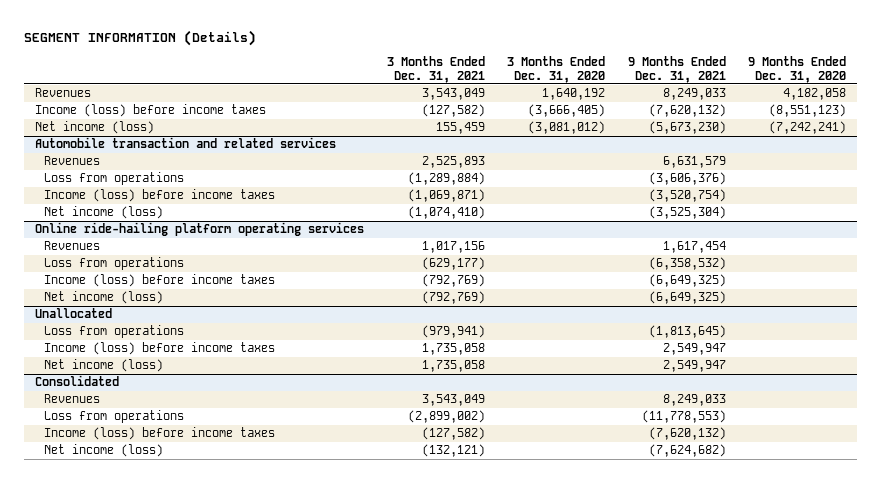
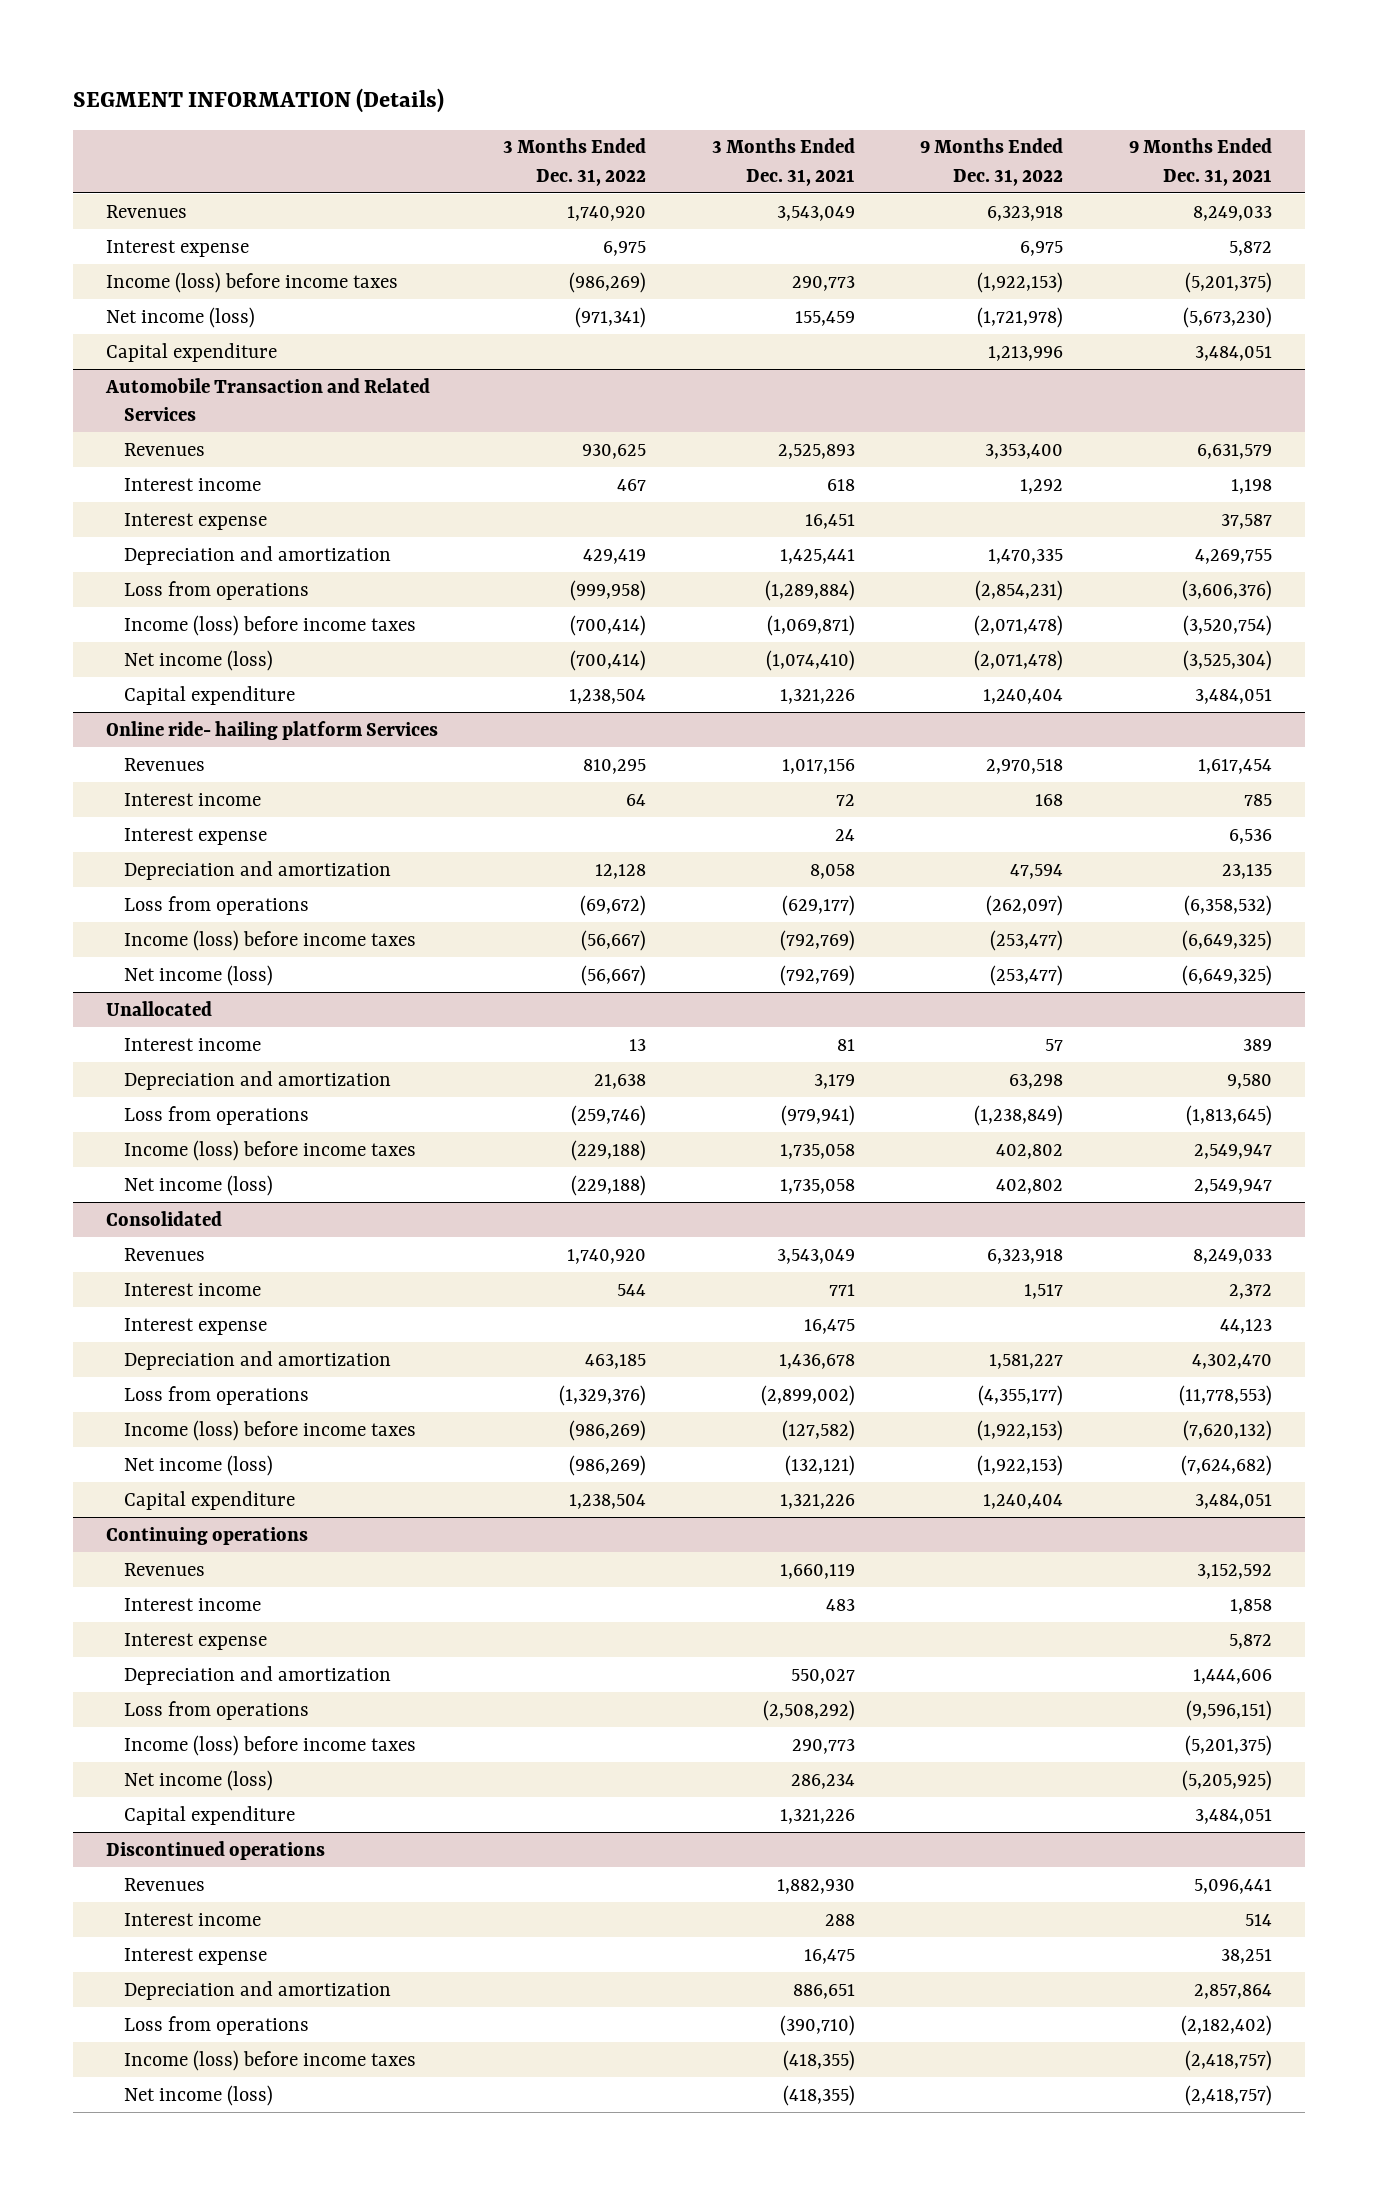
[507,55,606,83] 3 Months Ended Dec. 31, 2020 -> none
[748,55,847,83] 9 Months Ended Dec. 31, 2020 -> none
none -> [503,138,647,186] 3 Months Ended Dec. 31, 2022
none -> [920,138,1064,186] 9 Months Ended Dec. 31, 2022
none -> [105,239,249,257] Interest expense
[421,104,485,118] (127,582) -> [791,275,855,291] 290,773
[648,104,726,118] (7,620,132) -> [1185,271,1273,293] (5,201,375)
none -> [105,342,277,362] Capital expenditure
[35,137,337,149] Automobile transaction and related services -> [104,377,430,422] Automobile Transaction and Related Services
none -> [124,477,262,491] Interest income
none -> [124,512,268,530] Interest expense
none -> [124,545,392,565] Depreciation and amortization
none -> [124,685,296,705] Capital expenditure
[35,222,365,237] Online ride-hailing platform operating services -> [105,720,438,740] Online ride- hailing platform Services
none -> [124,792,262,806] Interest income
none -> [124,827,268,845] Interest expense
none -> [124,860,392,880] Depreciation and amortization
none -> [124,1037,262,1051] Interest income
none -> [124,1070,392,1090] Depreciation and amortization
none -> [124,1282,262,1296] Interest income
none -> [124,1317,268,1335] Interest expense
none -> [124,1350,392,1370] Depreciation and amortization
none -> [124,1490,296,1510] Capital expenditure
none -> [105,1526,308,1545] Continuing operations
none -> [124,1562,206,1576] Revenues
none -> [124,1597,262,1611] Interest income
none -> [124,1632,268,1650] Interest expense
none -> [124,1665,392,1685] Depreciation and amortization
none -> [124,1700,310,1720] Loss from operations
none -> [124,1734,417,1756] Income (loss) before income taxes
none -> [124,1769,274,1791] Net income (loss)
none -> [124,1805,296,1825] Capital expenditure
none -> [105,1840,325,1860] Discontinued operations
none -> [124,1877,206,1891] Revenues
none -> [124,1912,262,1926] Interest income
none -> [124,1947,268,1965] Interest expense
none -> [124,1980,392,2000] Depreciation and amortization
none -> [124,2015,310,2035] Loss from operations
none -> [124,2049,417,2071] Income (loss) before income taxes
none -> [124,2084,274,2106] Net income (loss)

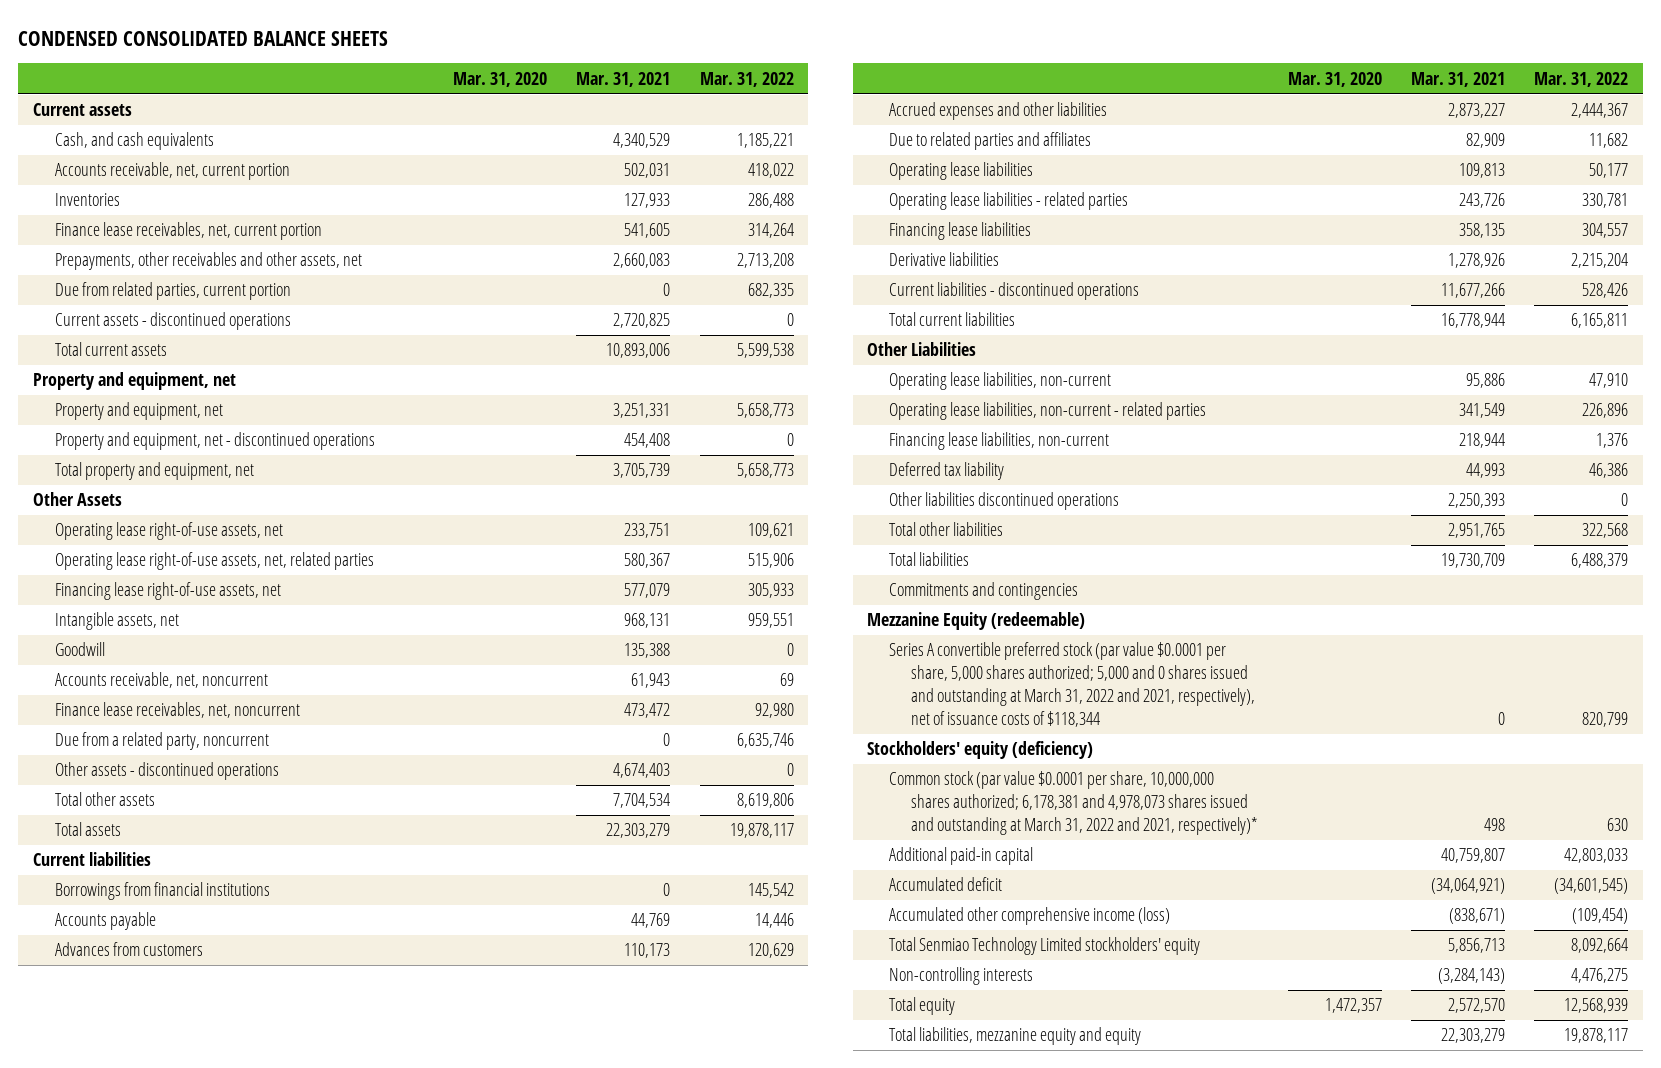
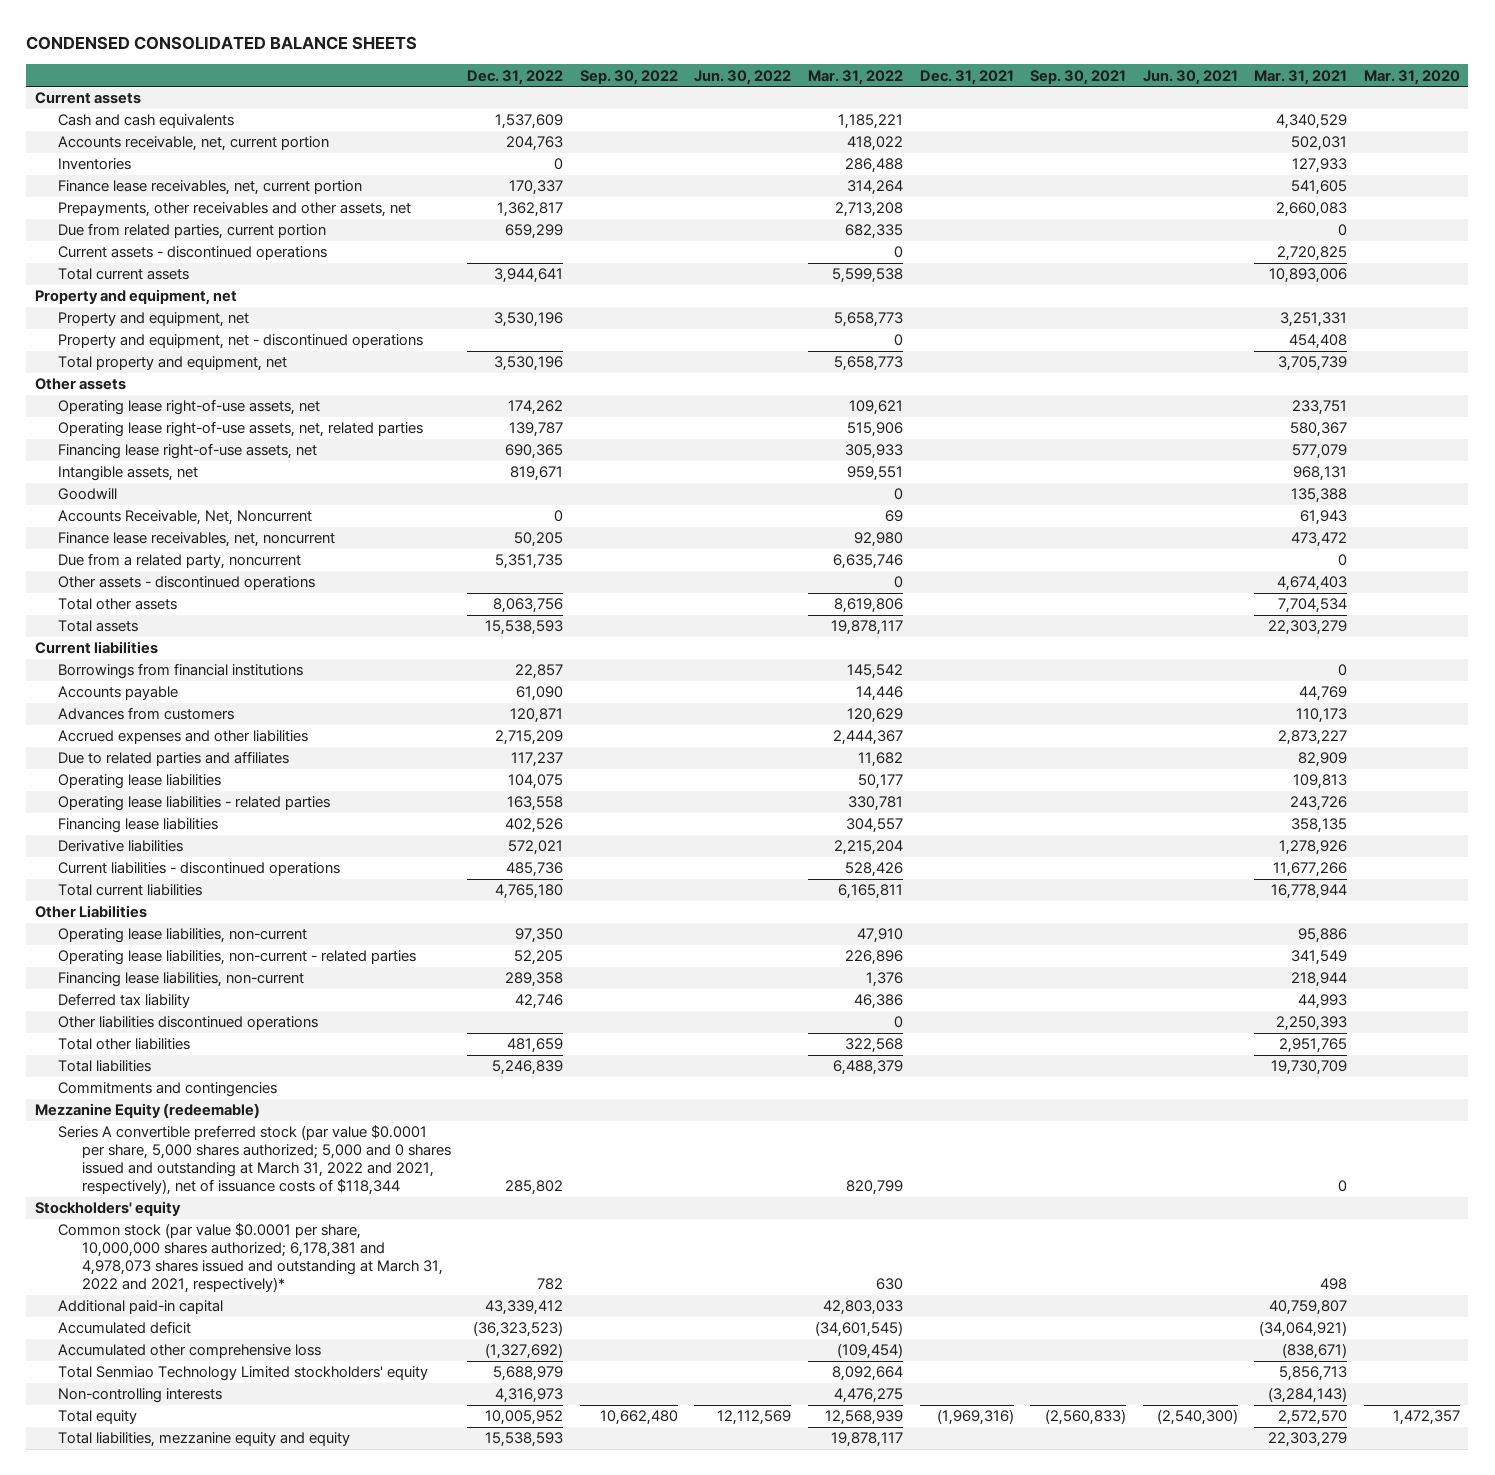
none -> [467,69,564,85] Dec. 31, 2022
none -> [579,69,678,85] Sep. 30, 2022
none -> [694,69,792,85] Jun. 30, 2022
none -> [919,69,1014,85] Dec. 31, 2021
none -> [1030,69,1127,85] Sep. 30, 2021
none -> [1142,69,1238,85] Jun. 30, 2021
[54,132,214,151] Cash, and cash equivalents -> [58,114,235,129] Cash and cash equivalents
[32,492,122,507] Other Assets -> [34,378,126,391] Other assets
[54,672,268,689] Accounts receivable, net, noncurrent -> [58,510,313,526] Accounts Receivable, Net, Noncurrent
[867,741,1094,760] Stockholders' equity (deficiency) -> [34,1201,181,1217] Stockholders' equity
[889,907,1171,926] Accumulated other comprehensive income (loss) -> [58,1344,322,1359] Accumulated other comprehensive loss

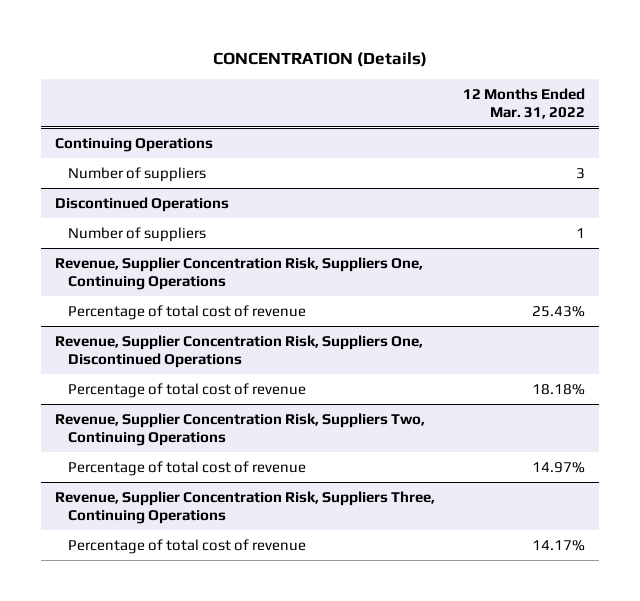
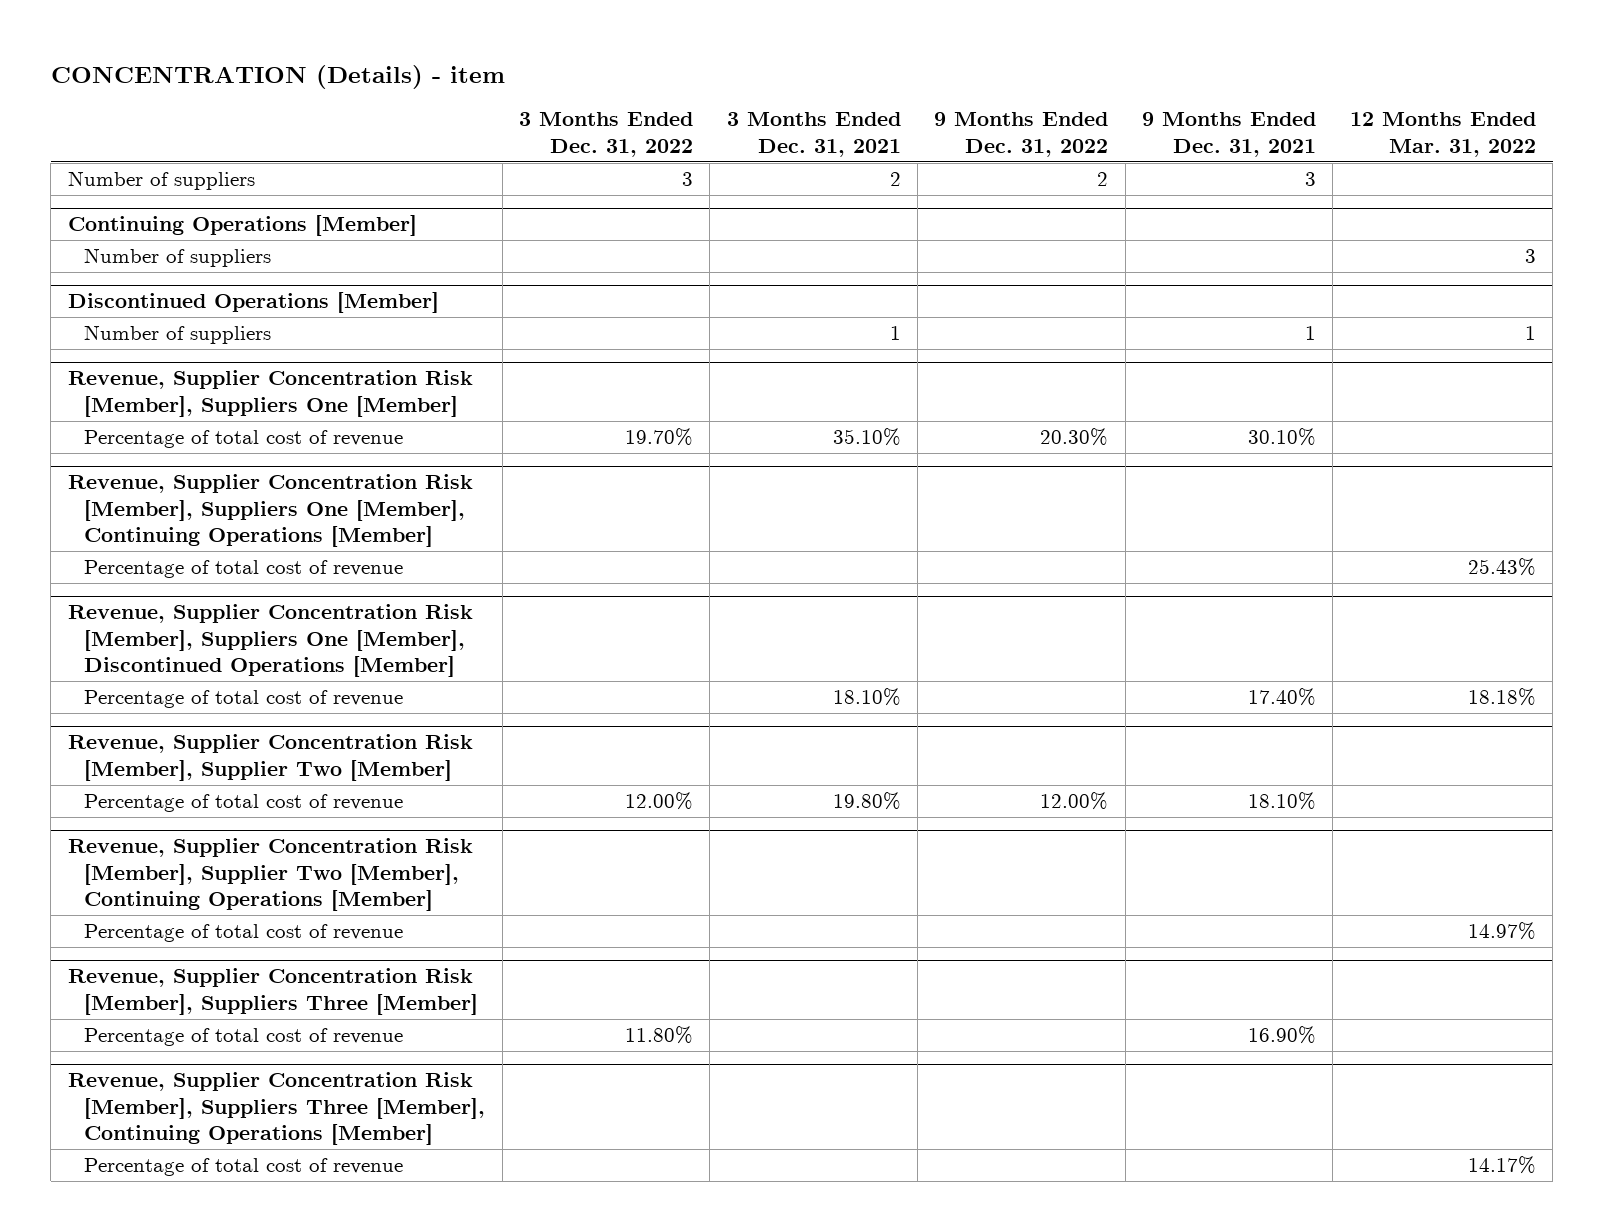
[213,52,428,68] CONCENTRATION (Details) -> [50,64,505,89] CONCENTRATION (Details) - item
none -> [518,112,693,157] 3 Months Ended Dec. 31, 2022
none -> [726,112,901,157] 3 Months Ended Dec. 31, 2021
none -> [934,112,1109,157] 9 Months Ended Dec. 31, 2022
none -> [1142,112,1317,157] 9 Months Ended Dec. 31, 2021
none -> [67,171,255,191] Number of suppliers
[55,137,214,152] Continuing Operations -> [67,215,417,237] Continuing Operations [Member]
[55,196,230,212] Discontinued Operations -> [67,292,439,314] Discontinued Operations [Member]
none -> [67,370,473,417] Revenue, Supplier Concentration Risk [Member], Suppliers One [Member]
none -> [84,430,404,449] Percentage of total cost of revenue
[55,256,424,290] Revenue, Supplier Concentration Risk, Suppliers One, Continuing Operations -> [67,474,473,548] Revenue, Supplier Concentration Risk [Member], Suppliers One [Member], Continuing Operations [Member]
[55,334,424,368] Revenue, Supplier Concentration Risk, Suppliers One, Discontinued Operations -> [67,604,473,678] Revenue, Supplier Concentration Risk [Member], Suppliers One [Member], Discontinued Operations [Member]
none -> [67,734,473,781] Revenue, Supplier Concentration Risk [Member], Supplier Two [Member]
none -> [84,794,404,813] Percentage of total cost of revenue
[55,412,426,446] Revenue, Supplier Concentration Risk, Suppliers Two, Continuing Operations -> [67,838,473,912] Revenue, Supplier Concentration Risk [Member], Supplier Two [Member], Continuing Operations [Member]
none -> [67,968,479,1015] Revenue, Supplier Concentration Risk [Member], Suppliers Three [Member]
none -> [84,1028,404,1047] Percentage of total cost of revenue
[55,490,436,524] Revenue, Supplier Concentration Risk, Suppliers Three, Continuing Operations -> [67,1072,486,1146] Revenue, Supplier Concentration Risk [Member], Suppliers Three [Member], Continuing Operations [Member]

